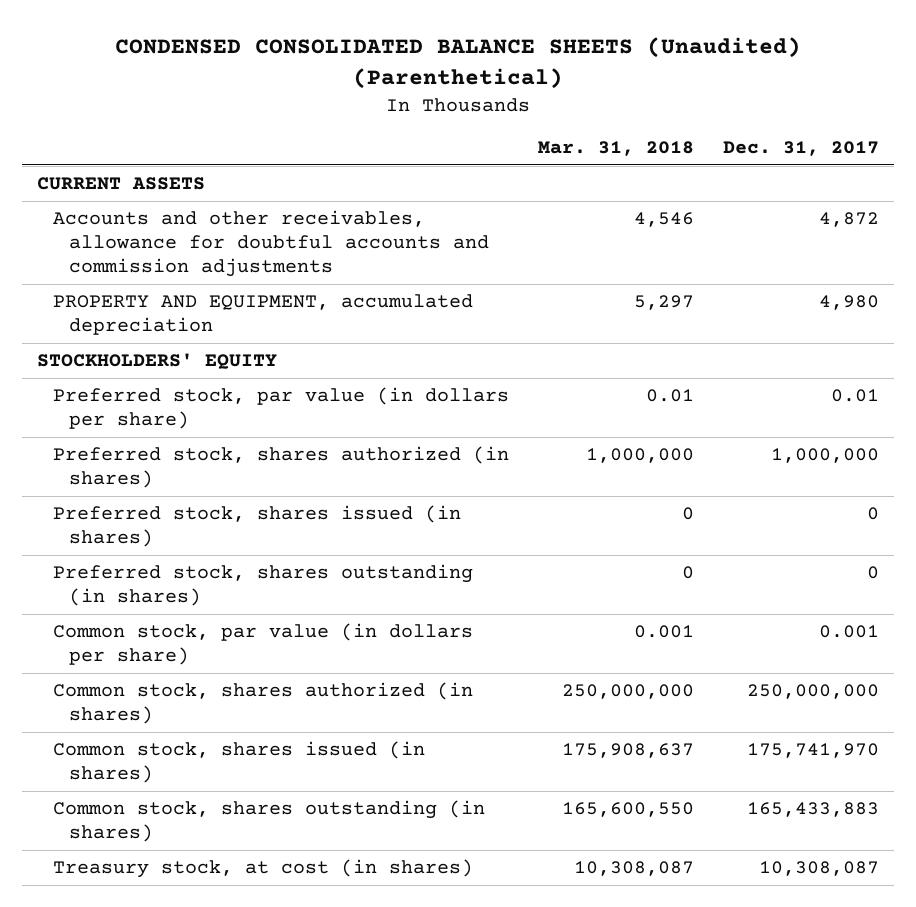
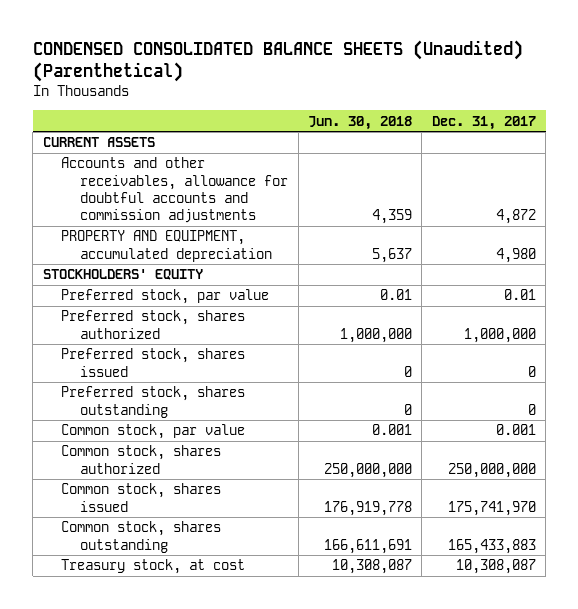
[538,141,695,157] Mar. 31, 2018 -> none
none -> [307,115,412,130] Jun. 30, 2018
[52,387,509,430] Preferred stock, par value (in dollars per share) -> [61,289,270,305] Preferred stock, par value
[52,446,509,489] Preferred stock, shares authorized (in shares) -> [61,310,246,339] Preferred stock, shares authorized
[52,505,461,548] Preferred stock, shares issued (in shares) -> [61,348,246,377] Preferred stock, shares issued
[52,564,473,607] Preferred stock, shares outstanding (in shares) -> [61,386,246,418] Preferred stock, shares outstanding
[52,623,473,666] Common stock, par value (in dollars per share) -> [61,424,246,440] Common stock, par value
[52,682,473,725] Common stock, shares authorized (in shares) -> [61,445,222,474] Common stock, shares authorized
[52,741,425,784] Common stock, shares issued (in shares) -> [61,483,222,512] Common stock, shares issued
[52,800,485,843] Common stock, shares outstanding (in shares) -> [61,521,222,553] Common stock, shares outstanding
[52,859,473,879] Treasury stock, at cost (in shares) -> [61,559,246,575] Treasury stock, at cost

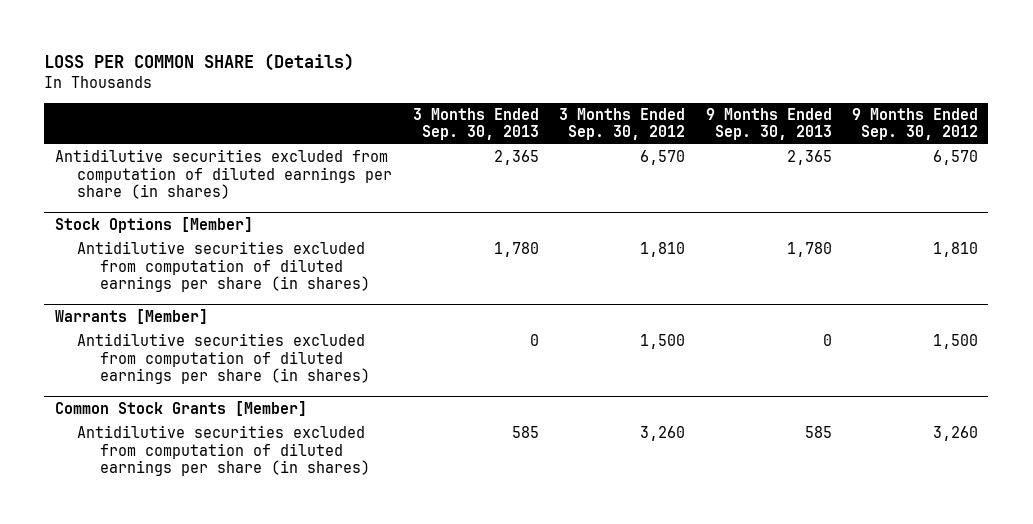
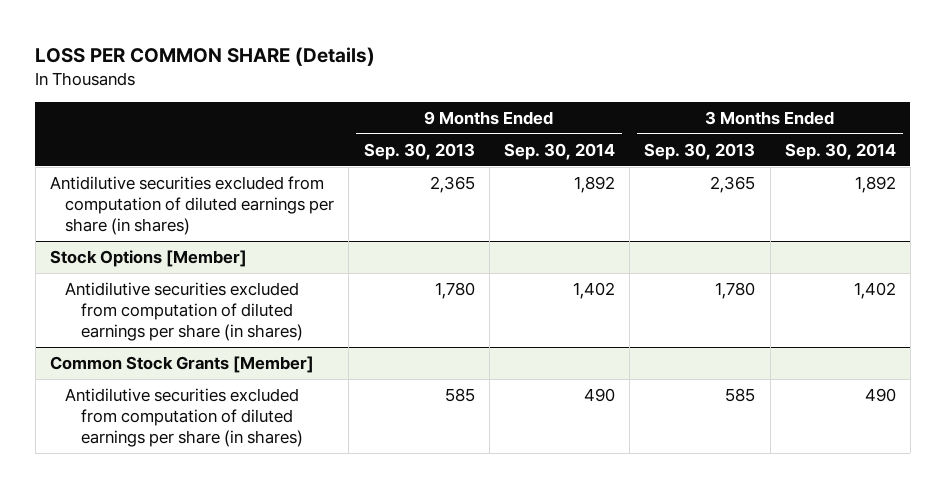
[559,108,686,141] 3 Months Ended Sep. 30, 2012 -> none
[852,108,979,141] 9 Months Ended Sep. 30, 2012 -> none
none -> [504,142,616,160] Sep. 30, 2014
none -> [784,142,896,160] Sep. 30, 2014
[54,309,208,325] Warrants [Member] -> none
[77,333,370,385] Antidilutive securities excluded from computation of diluted earnings per share (in shares) -> none

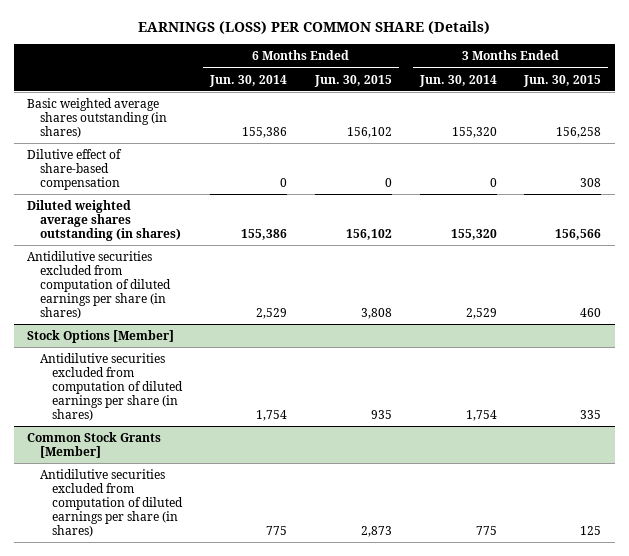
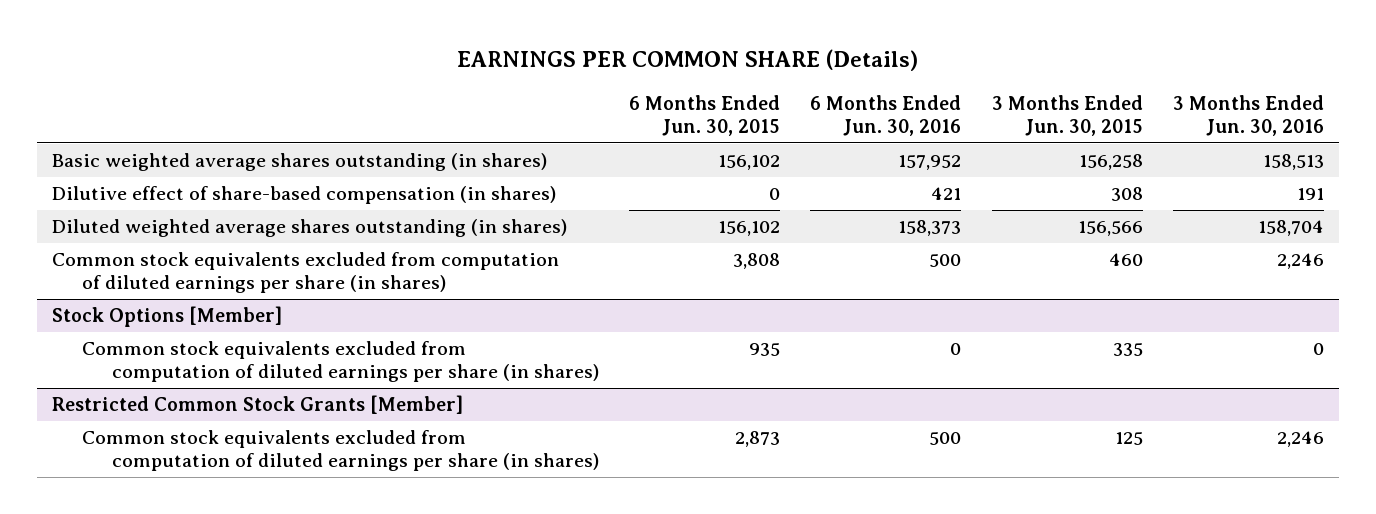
[138,21,491,35] EARNINGS (LOSS) PER COMMON SHARE (Details) -> [456,48,918,71] EARNINGS PER COMMON SHARE (Details)
[208,74,287,87] Jun. 30, 2014 -> none
[418,74,497,87] Jun. 30, 2014 -> none
none -> [810,94,962,136] 6 Months Ended Jun. 30, 2016
none -> [1172,94,1324,136] 3 Months Ended Jun. 30, 2016
[27,149,123,190] Dilutive effect of share-based compensation -> [51,186,556,205] Dilutive effect of share-based compensation (in shares)
[27,251,171,319] Antidilutive securities excluded from computation of diluted earnings per share (in shares) -> [51,252,559,294] Common stock equivalents excluded from computation of diluted earnings per share (in shares)
[39,353,184,421] Antidilutive securities excluded from computation of diluted earnings per share (in shares) -> [81,341,599,383] Common stock equivalents excluded from computation of diluted earnings per share (in shares)
[27,432,162,458] Common Stock Grants [Member] -> [51,395,463,415] Restricted Common Stock Grants [Member]
[39,469,184,537] Antidilutive securities excluded from computation of diluted earnings per share (in shares) -> [81,430,599,472] Common stock equivalents excluded from computation of diluted earnings per share (in shares)

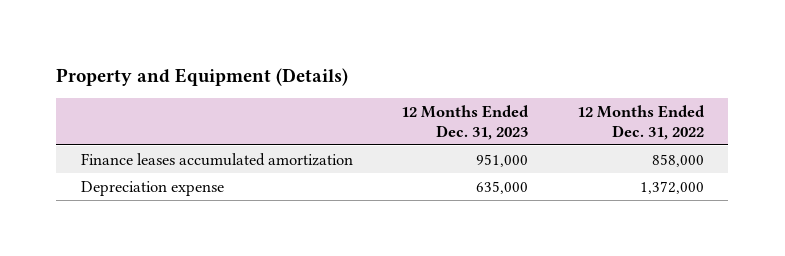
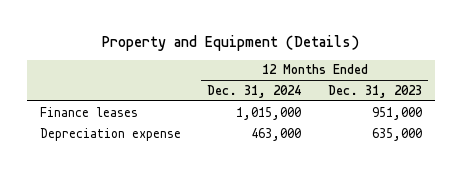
[577,105,706,140] 12 Months Ended Dec. 31, 2022 -> none
none -> [207,84,302,98] Dec. 31, 2024
[80,152,353,166] Finance leases accumulated amortization -> [40,106,139,117] Finance leases

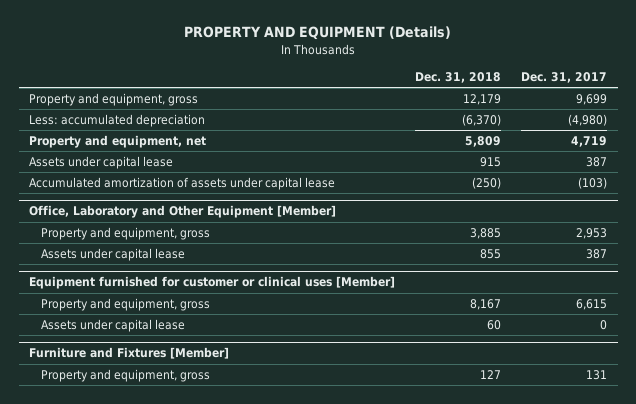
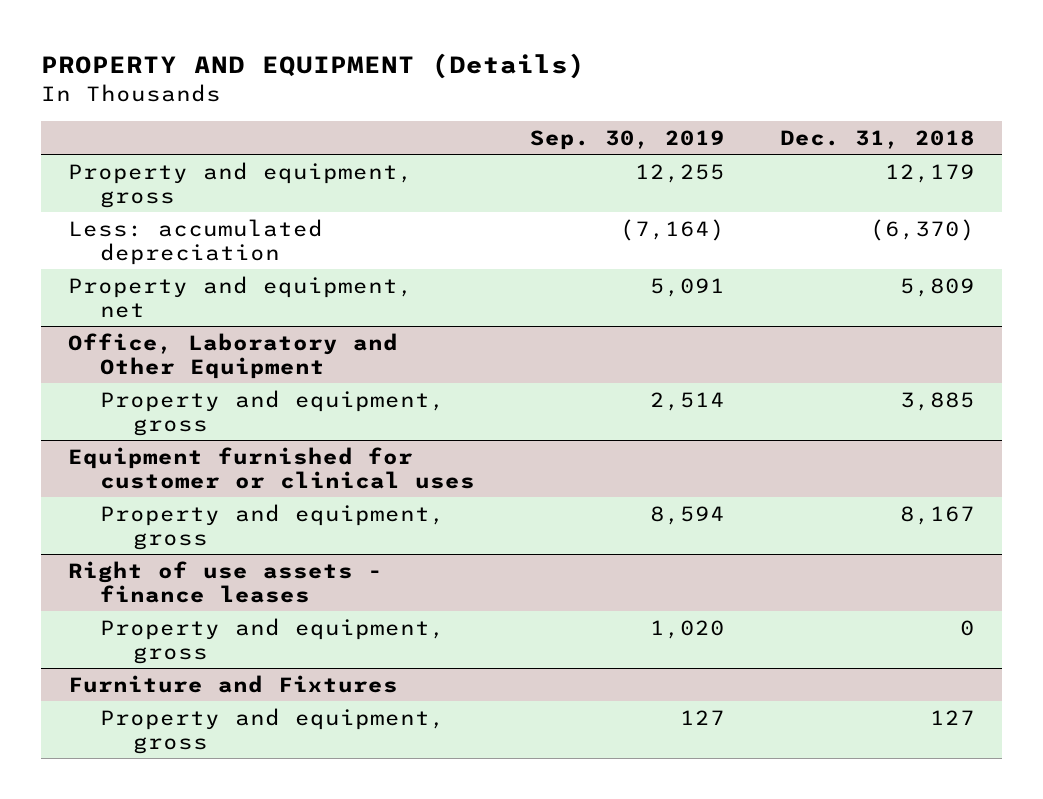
[521,71,608,83] Dec. 31, 2017 -> none
none -> [529,129,725,150] Sep. 30, 2019
[28,156,173,170] Assets under capital lease -> none
[28,177,335,191] Accumulated amortization of assets under capital lease -> none
[28,205,336,219] Office, Laboratory and Other Equipment [Member] -> [67,332,398,379] Office, Laboratory and Other Equipment
[41,248,186,262] Assets under capital lease -> none
[28,276,395,290] Equipment furnished for customer or clinical uses [Member] -> [67,446,476,489] Equipment furnished for customer or clinical uses
[41,319,186,333] Assets under capital lease -> none
none -> [67,560,383,603] Right of use assets - finance leases
none -> [100,617,446,664] Property and equipment, gross
[28,347,229,360] Furniture and Fixtures [Member] -> [67,674,398,693] Furniture and Fixtures

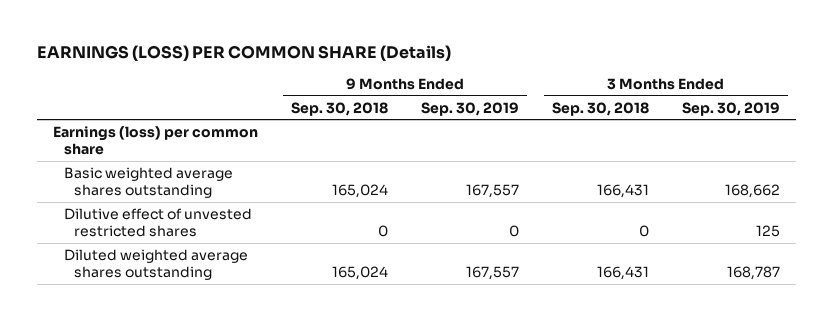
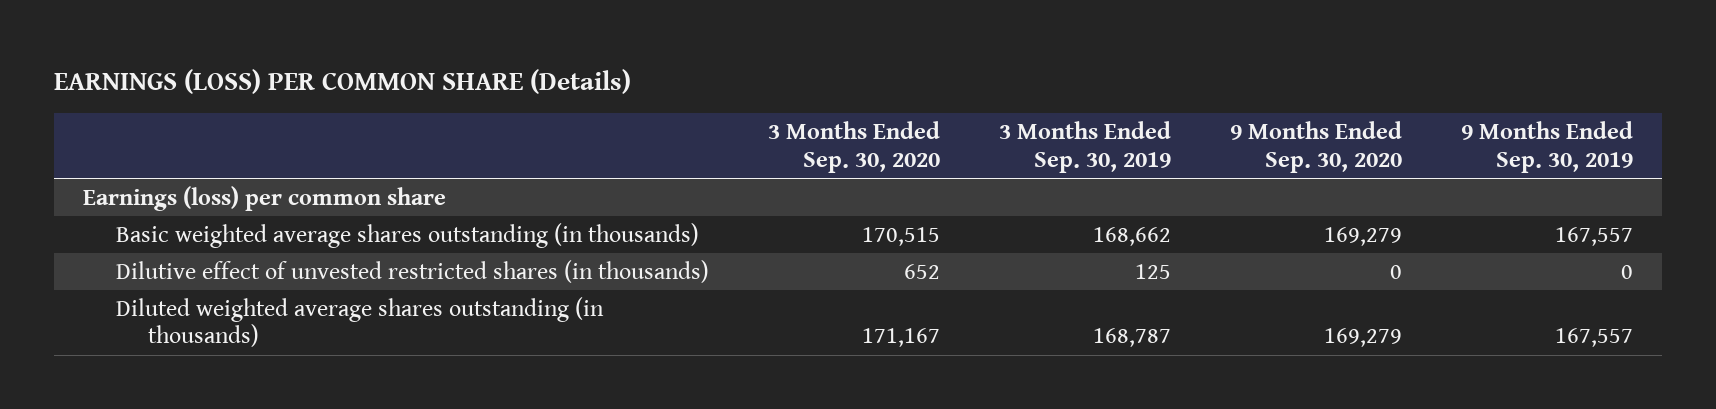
[291,101,389,116] Sep. 30, 2018 -> none
[551,101,649,116] Sep. 30, 2018 -> none
none -> [767,121,940,173] 3 Months Ended Sep. 30, 2020
none -> [1229,121,1402,173] 9 Months Ended Sep. 30, 2020
[63,166,233,199] Basic weighted average shares outstanding -> [115,222,699,248] Basic weighted average shares outstanding (in thousands)
[63,207,252,238] Dilutive effect of unvested restricted shares -> [115,259,709,283] Dilutive effect of unvested restricted shares (in thousands)
[63,248,248,281] Diluted weighted average shares outstanding -> [115,296,604,348] Diluted weighted average shares outstanding (in thousands)

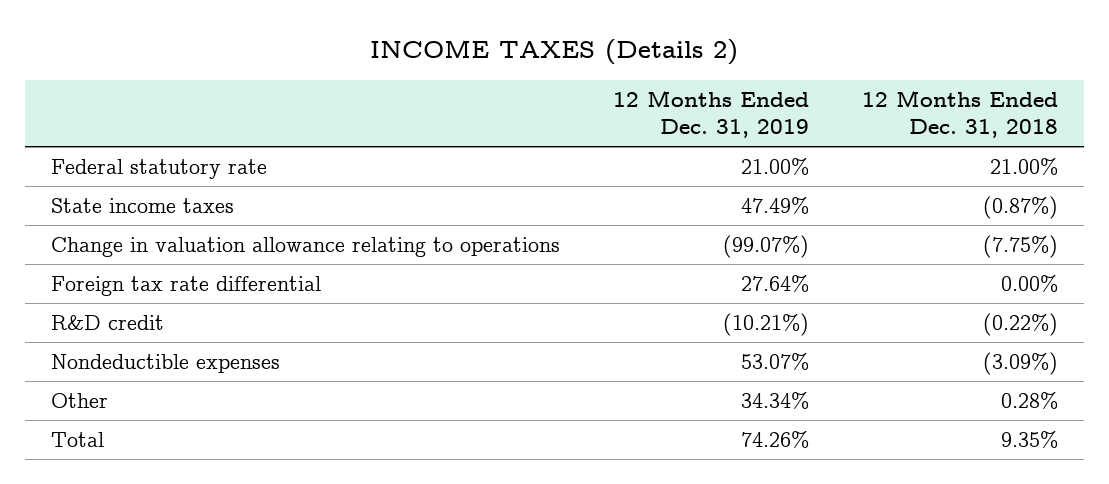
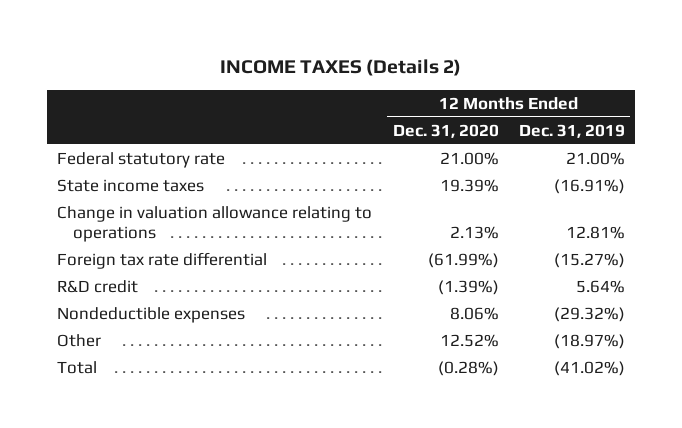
[861,89,1058,139] 12 Months Ended Dec. 31, 2018 -> none
none -> [392,123,499,138] Dec. 31, 2020
[740,195,809,214] 47.49% -> [554,178,626,194] (16.91%)
[722,234,809,258] (99.07%) -> [566,226,626,240] 12.81%
[740,273,809,292] 27.64% -> [554,252,626,268] (15.27%)
[722,312,809,336] (10.21%) -> [576,279,626,293] 5.64%
[740,351,809,370] 53.07% -> [554,306,626,322] (29.32%)
[740,390,809,409] 34.34% -> [554,333,626,349] (18.97%)
[740,429,809,448] 74.26% -> [554,360,626,376] (41.02%)

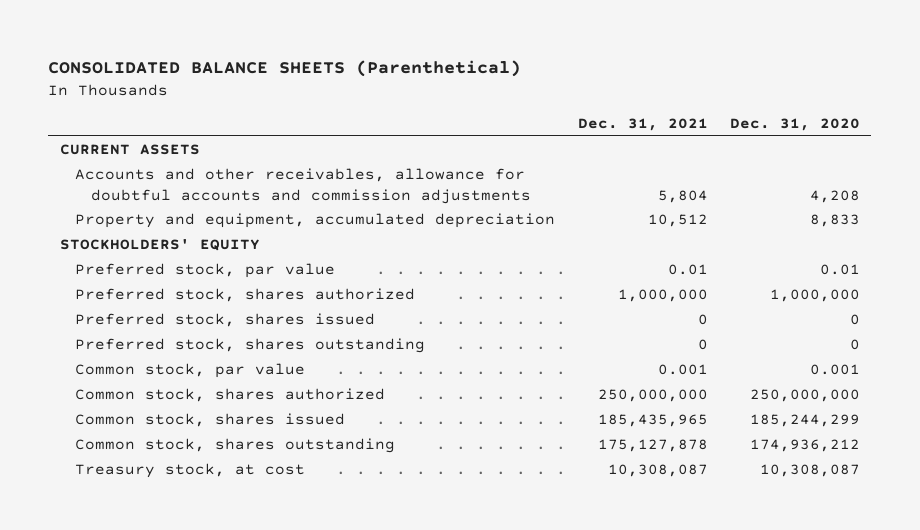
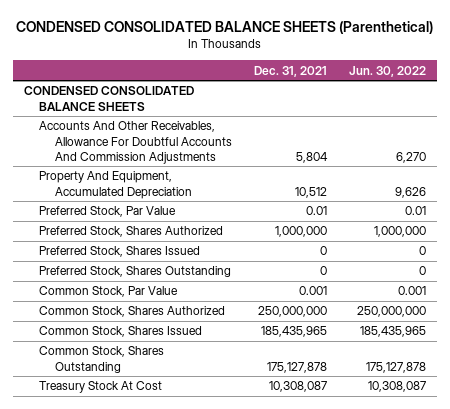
[48,60,522,78] CONSOLIDATED BALANCE SHEETS (Parenthetical) -> [15,20,433,34] CONDENSED CONSOLIDATED BALANCE SHEETS (Parenthetical)
[730,118,861,132] Dec. 31, 2020 -> none
none -> [348,65,426,77] Jun. 30, 2022
[59,144,200,156] CURRENT ASSETS -> none
[59,239,260,252] STOCKHOLDERS' EQUITY -> none
none -> [24,86,195,111] CONDENSED CONSOLIDATED BALANCE SHEETS
[75,168,531,204] Accounts and other receivables, allowance for doubtful accounts and commission adjustments -> [39,121,232,164] Accounts And Other Receivables, Allowance For Doubtful Accounts And Commission Adjustments
[75,213,556,229] Property and equipment, accumulated depreciation -> [39,171,192,199] Property And Equipment, Accumulated Depreciation
[75,263,336,279] Preferred stock, par value -> [39,206,177,218] Preferred Stock, Par Value
[75,288,416,303] Preferred stock, shares authorized -> [39,226,224,238] Preferred Stock, Shares Authorized
[75,313,376,328] Preferred stock, shares issued -> [39,246,201,258] Preferred Stock, Shares Issued
[75,338,426,354] Preferred stock, shares outstanding -> [39,266,232,278] Preferred Stock, Shares Outstanding
[75,363,306,379] Common stock, par value -> [39,286,179,298] Common Stock, Par Value
[75,388,386,403] Common stock, shares authorized -> [39,306,226,318] Common Stock, Shares Authorized
[75,413,346,428] Common stock, shares issued -> [39,326,203,338] Common Stock, Shares Issued
[75,438,396,454] Common stock, shares outstanding -> [39,346,165,373] Common Stock, Shares Outstanding
[75,463,306,479] Treasury stock, at cost -> [39,381,163,394] Treasury Stock At Cost

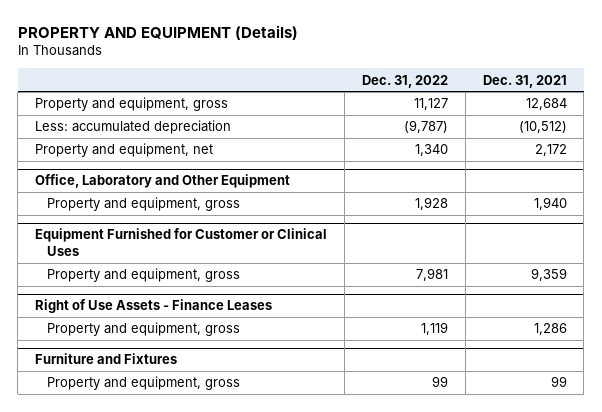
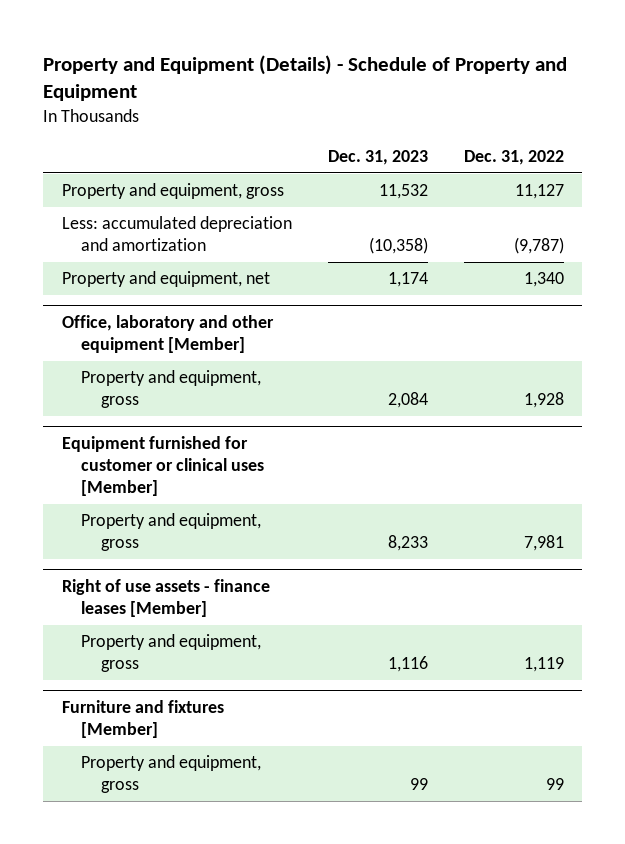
[17,24,298,40] PROPERTY AND EQUIPMENT (Details) -> [43,54,568,102] Property and Equipment (Details) - Schedule of Property and Equipment
[482,74,567,88] Dec. 31, 2021 -> none
none -> [327,150,428,166] Dec. 31, 2023
[35,120,232,135] Less: accumulated depreciation -> [61,216,292,252] Less: accumulated depreciation and amortization
[35,174,291,189] Office, Laboratory and Other Equipment -> [61,315,274,354] Office, laboratory and other equipment [Member]
[35,228,328,256] Equipment Furnished for Customer or Clinical Uses -> [61,436,265,496] Equipment furnished for customer or clinical uses [Member]
[35,299,273,314] Right of Use Assets - Finance Leases -> [61,579,270,618] Right of use assets - finance leases [Member]
[35,353,178,365] Furniture and Fixtures -> [61,700,224,739] Furniture and fixtures [Member]

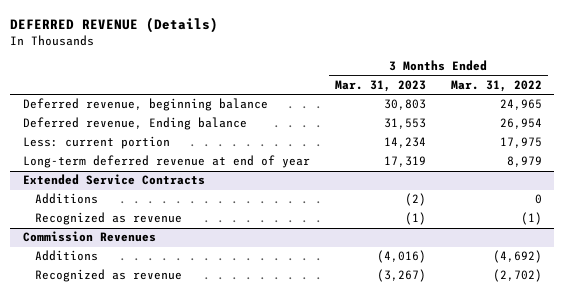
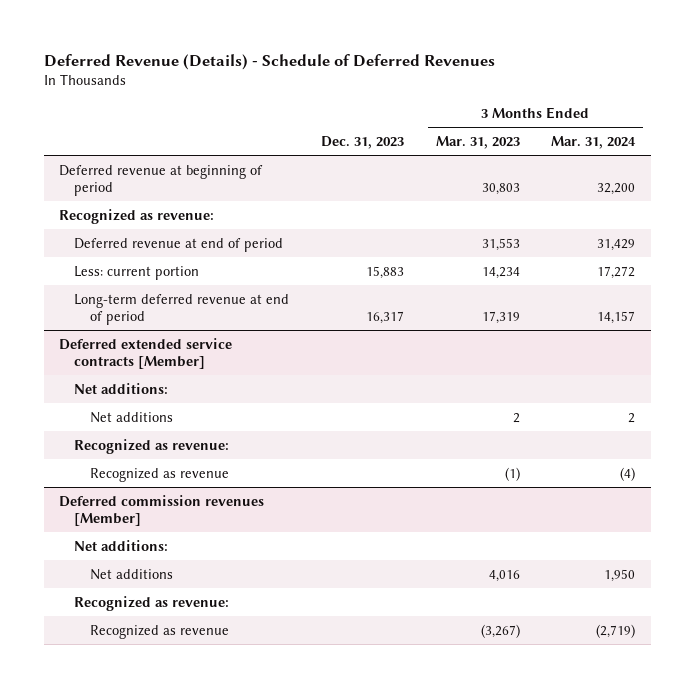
[10,16,219,33] DEFERRED REVENUE (Details) -> [43,53,495,70] Deferred Revenue (Details) - Schedule of Deferred Revenues
[450,80,542,93] Mar. 31, 2022 -> none
none -> [321,136,405,150] Dec. 31, 2023
none -> [551,136,637,150] Mar. 31, 2024
[22,98,268,112] Deferred revenue, beginning balance -> [59,164,264,196] Deferred revenue at beginning of period
none -> [59,208,215,224] Recognized as revenue:
[22,117,247,131] Deferred revenue, Ending balance -> [74,237,284,252] Deferred revenue at end of period
[22,155,310,169] Long-term deferred revenue at end of year -> [74,293,290,325] Long-term deferred revenue at end of period
[22,174,205,186] Extended Service Contracts -> [59,337,233,369] Deferred extended service contracts [Member]
none -> [74,382,169,394] Net additions:
[35,193,99,205] Additions -> [89,411,173,423] Net additions
[404,193,426,207] (2) -> [512,412,520,423] 2
none -> [74,438,230,454] Recognized as revenue:
[22,231,156,243] Commission Revenues -> [59,494,265,526] Deferred commission revenues [Member]
none -> [74,539,169,551] Net additions:
[35,250,99,262] Additions -> [89,568,173,580] Net additions
[376,250,426,264] (4,016) -> [488,569,520,582] 4,016
none -> [74,595,230,611] Recognized as revenue:

